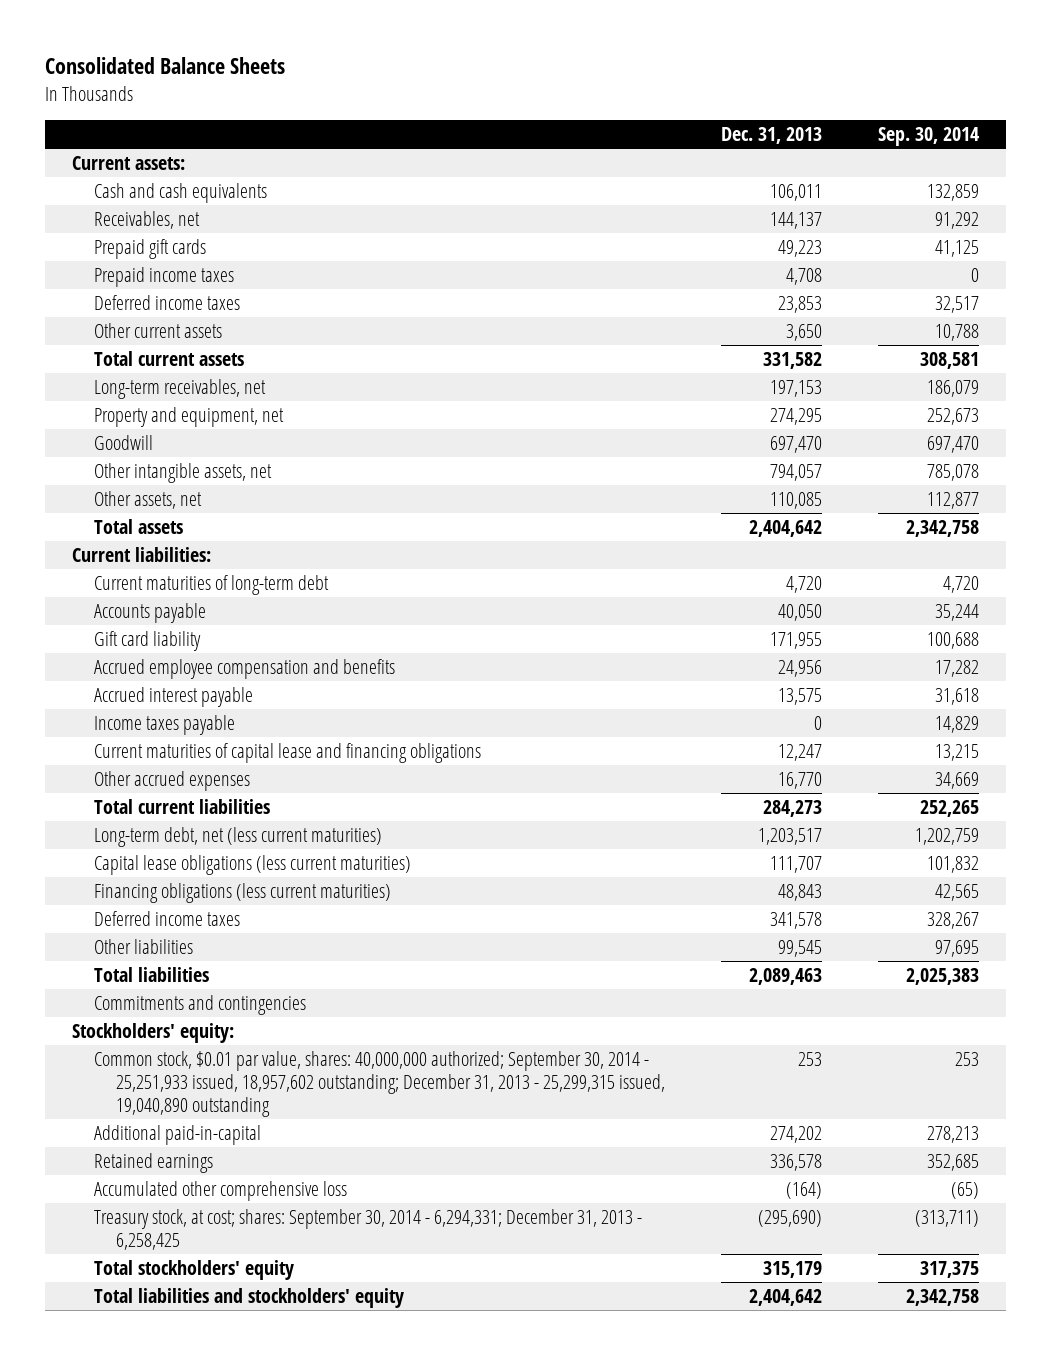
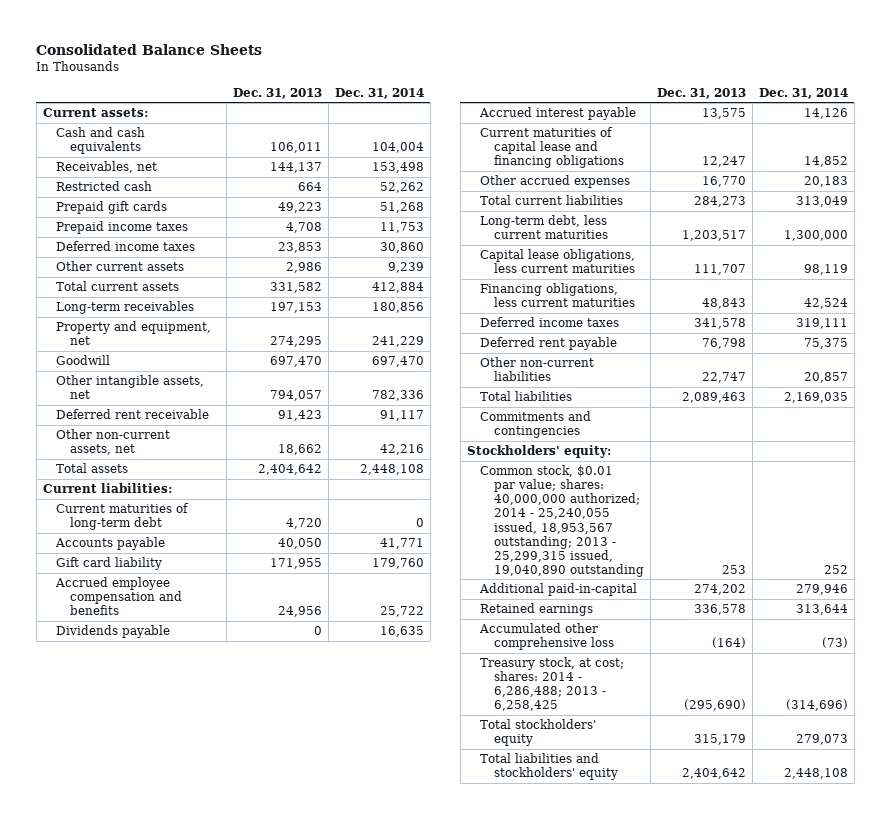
[877,126,979,146] Sep. 30, 2014 -> none
none -> [334,87,424,99] Dec. 31, 2014
none -> [56,181,153,192] Restricted cash
[786,323,823,341] 3,650 -> [285,262,322,274] 2,986
[94,378,267,399] Long-term receivables, net -> [56,301,195,315] Long-term receivables
none -> [56,409,210,420] Deferred rent receivable
[94,490,203,509] Other assets, net -> [56,429,171,456] Other non-current assets, net
[770,491,823,509] 110,085 -> [277,444,322,456] 18,662
none -> [56,625,171,639] Dividends payable
[94,714,236,735] Income taxes payable -> none
[94,826,383,847] Long-term debt, net (less current maturities) -> [480,215,608,240] Long-term debt, less current maturities
[94,854,412,875] Capital lease obligations (less current maturities) -> [480,249,636,274] Capital lease obligations, less current maturities
[94,882,392,903] Financing obligations (less current maturities) -> [480,283,635,308] Financing obligations, less current maturities
none -> [480,337,618,351] Deferred rent payable
[94,938,194,954] Other liabilities -> [480,357,595,382] Other non-current liabilities
[778,939,823,957] 99,545 -> [701,372,746,384] 22,747
[94,1050,666,1118] Common stock, $0.01 par value, shares: 40,000,000 authorized; September 30, 2014 - 25,251,933 issued, 18,957,602 outstanding; December 31, 2013 - 25,299,315 issued, 19,040,890 outstanding -> [480,465,644,577] Common stock, $0.01 par value; shares: 40,000,000 authorized; 2014 - 25,240,055 issued, 18,953,567 outstanding; 2013 - 25,299,315 issued, 19,040,890 outstanding
[94,1208,643,1250] Treasury stock, at cost; shares: September 30, 2014 - 6,294,331; December 31, 2013 - 6,258,425 -> [480,657,625,712] Treasury stock, at cost; shares: 2014 - 6,286,488; 2013 - 6,258,425

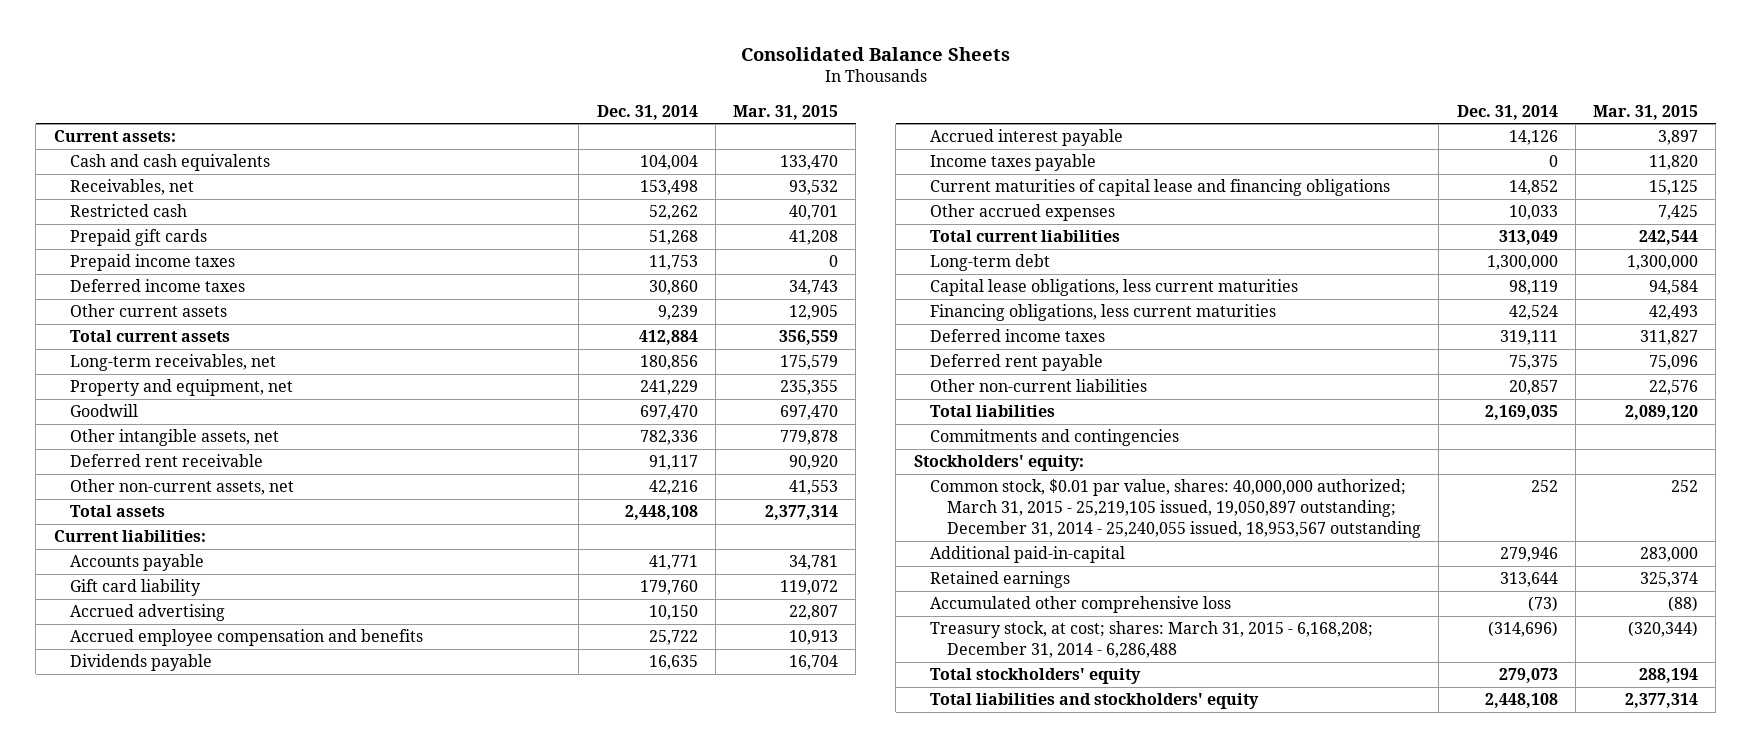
[232,87,322,99] Dec. 31, 2013 -> none
none -> [733,104,839,120] Mar. 31, 2015
[56,301,195,315] Long-term receivables -> [70,354,277,372] Long-term receivables, net
[56,503,190,531] Current maturities of long-term debt -> none
none -> [70,604,226,622] Accrued advertising
none -> [930,154,1097,172] Income taxes payable
[803,176,848,188] 20,183 -> [1508,205,1558,221] 10,033
[480,215,608,240] Long-term debt, less current maturities -> [930,254,1051,272] Long-term debt
[480,465,644,577] Common stock, $0.01 par value; shares: 40,000,000 authorized; 2014 - 25,240,055 issued, 18,953,567 outstanding; 2013 - 25,299,315 issued, 19,040,890 outstanding -> [930,479,1422,538] Common stock, $0.01 par value, shares: 40,000,000 authorized; March 31, 2015 - 25,219,105 issued, 19,050,897 outstanding; December 31, 2014 - 25,240,055 issued, 18,953,567 outstanding
[480,657,625,712] Treasury stock, at cost; shares: 2014 - 6,286,488; 2013 - 6,258,425 -> [930,621,1374,659] Treasury stock, at cost; shares: March 31, 2015 - 6,168,208; December 31, 2014 - 6,286,488

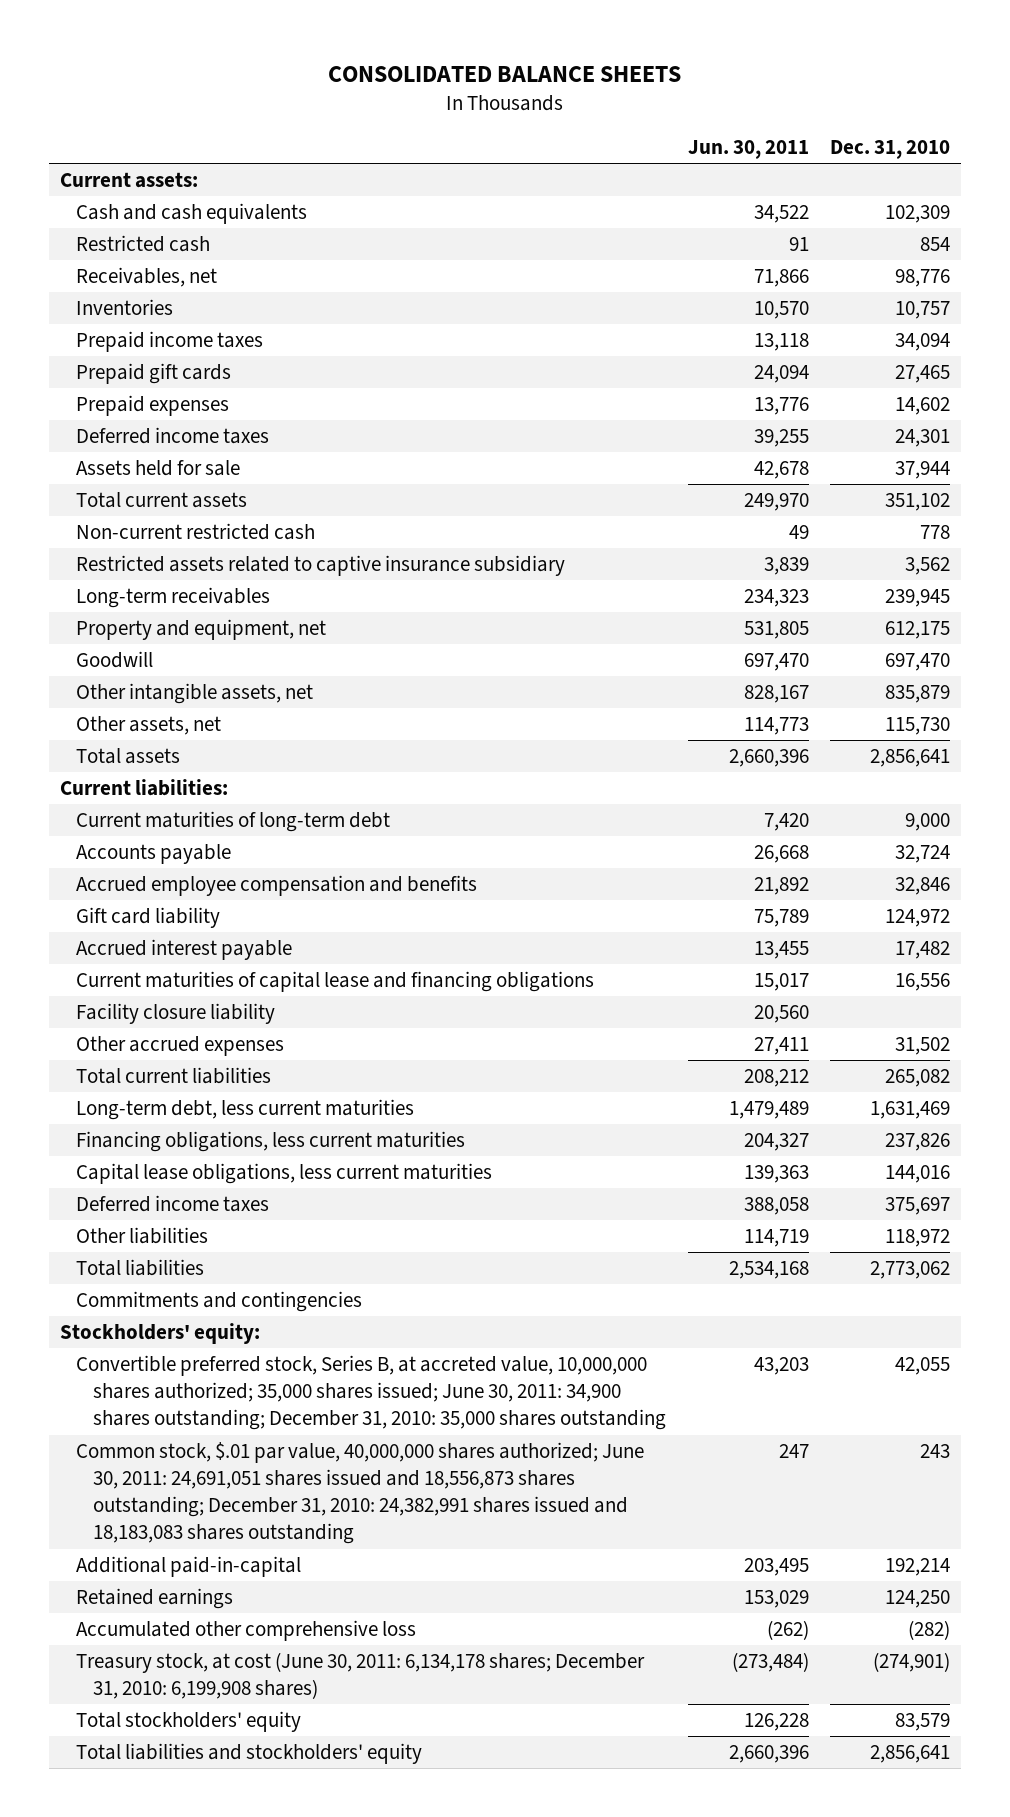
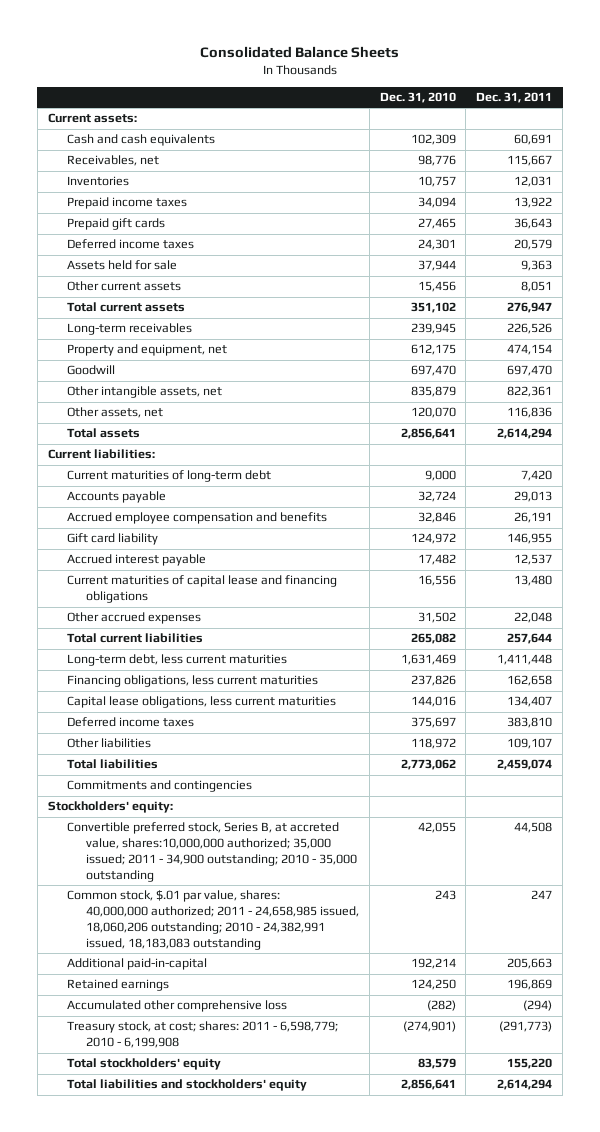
[328,65,682,82] CONSOLIDATED BALANCE SHEETS -> [200,46,400,59] Consolidated Balance Sheets
[687,140,809,160] Jun. 30, 2011 -> none
none -> [476,92,553,104] Dec. 31, 2011
[76,235,211,253] Restricted cash -> none
[76,395,230,417] Prepaid expenses -> none
none -> [66,281,181,292] Other current assets
[76,523,316,541] Non-current restricted cash -> none
[76,555,566,577] Restricted assets related to captive insurance subsidiary -> none
[885,717,951,736] 115,730 -> [410,407,456,419] 120,070
[76,1003,276,1025] Facility closure liability -> none
[76,1355,666,1431] Convertible preferred stock, Series B, at accreted value, 10,000,000 shares authorized; 35,000 shares issued; June 30, 2011: 34,900 shares outstanding; December 31, 2010: 35,000 shares outstanding -> [66,822,357,883] Convertible preferred stock, Series B, at accreted value, shares:10,000,000 authorized; 35,000 issued; 2011 - 34,900 outstanding; 2010 - 35,000 outstanding
[76,1442,645,1545] Common stock, $.01 par value, 40,000,000 shares authorized; June 30, 2011: 24,691,051 shares issued and 18,556,873 shares outstanding; December 31, 2010: 24,382,991 shares issued and 18,183,083 shares outstanding -> [66,890,359,951] Common stock, $.01 par value, shares: 40,000,000 authorized; 2011 - 24,658,985 issued, 18,060,206 outstanding; 2010 - 24,382,991 issued, 18,183,083 outstanding
[76,1652,646,1700] Treasury stock, at cost (June 30, 2011: 6,134,178 shares; December 31, 2010: 6,199,908 shares) -> [66,1021,338,1049] Treasury stock, at cost; shares: 2011 - 6,598,779; 2010 - 6,199,908

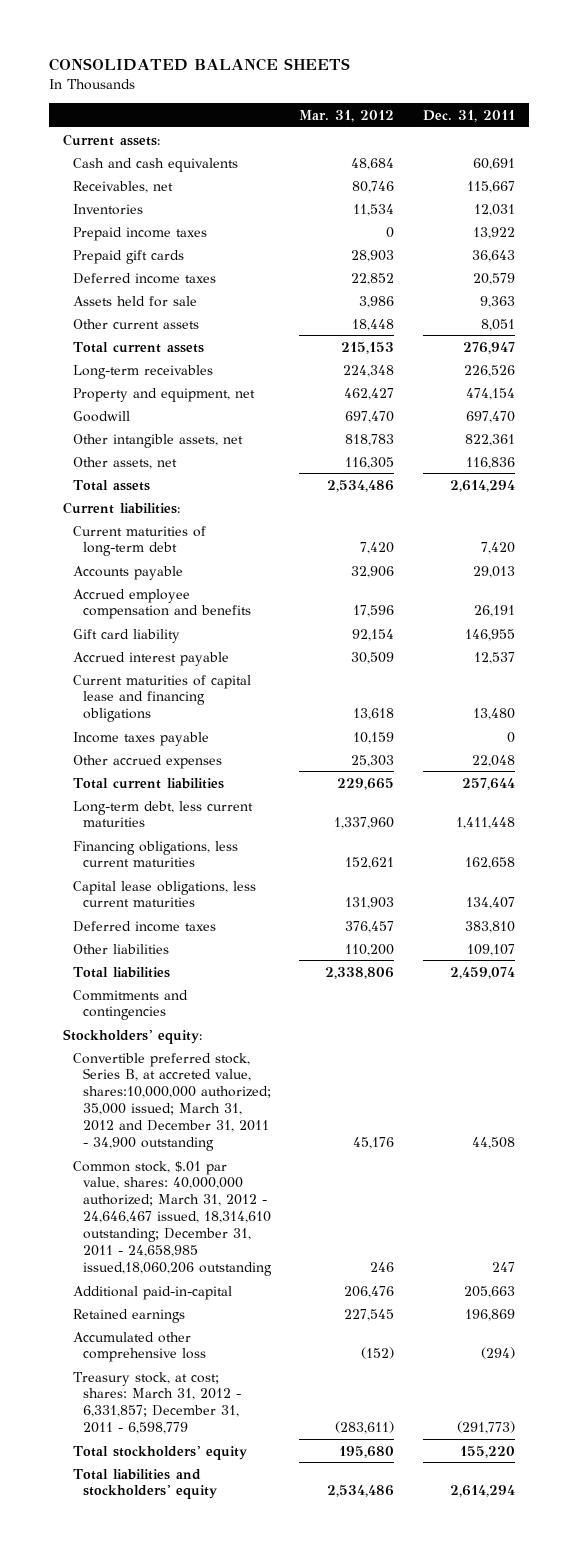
[200,46,400,59] Consolidated Balance Sheets -> [48,58,350,72] CONSOLIDATED BALANCE SHEETS
[379,92,456,104] Dec. 31, 2010 -> none
none -> [299,109,395,122] Mar. 31, 2012
none -> [72,731,209,746] Income taxes payable
[66,822,357,883] Convertible preferred stock, Series B, at accreted value, shares:10,000,000 authorized; 35,000 issued; 2011 - 34,900 outstanding; 2010 - 35,000 outstanding -> [72,1052,272,1152] Convertible preferred stock, Series B, at accreted value, shares:10,000,000 authorized; 35,000 issued; March 31, 2012 and December 31, 2011 - 34,900 outstanding
[66,890,359,951] Common stock, $.01 par value, shares: 40,000,000 authorized; 2011 - 24,658,985 issued, 18,060,206 outstanding; 2010 - 24,382,991 issued, 18,183,083 outstanding -> [72,1160,273,1277] Common stock, $.01 par value, shares: 40,000,000 authorized; March 31, 2012 - 24,646,467 issued, 18,314,610 outstanding; December 31, 2011 - 24,658,985 issued,18,060,206 outstanding
[66,1021,338,1049] Treasury stock, at cost; shares: 2011 - 6,598,779; 2010 - 6,199,908 -> [72,1371,242,1435] Treasury stock, at cost; shares: March 31, 2012 - 6,331,857; December 31, 2011 - 6,598,779

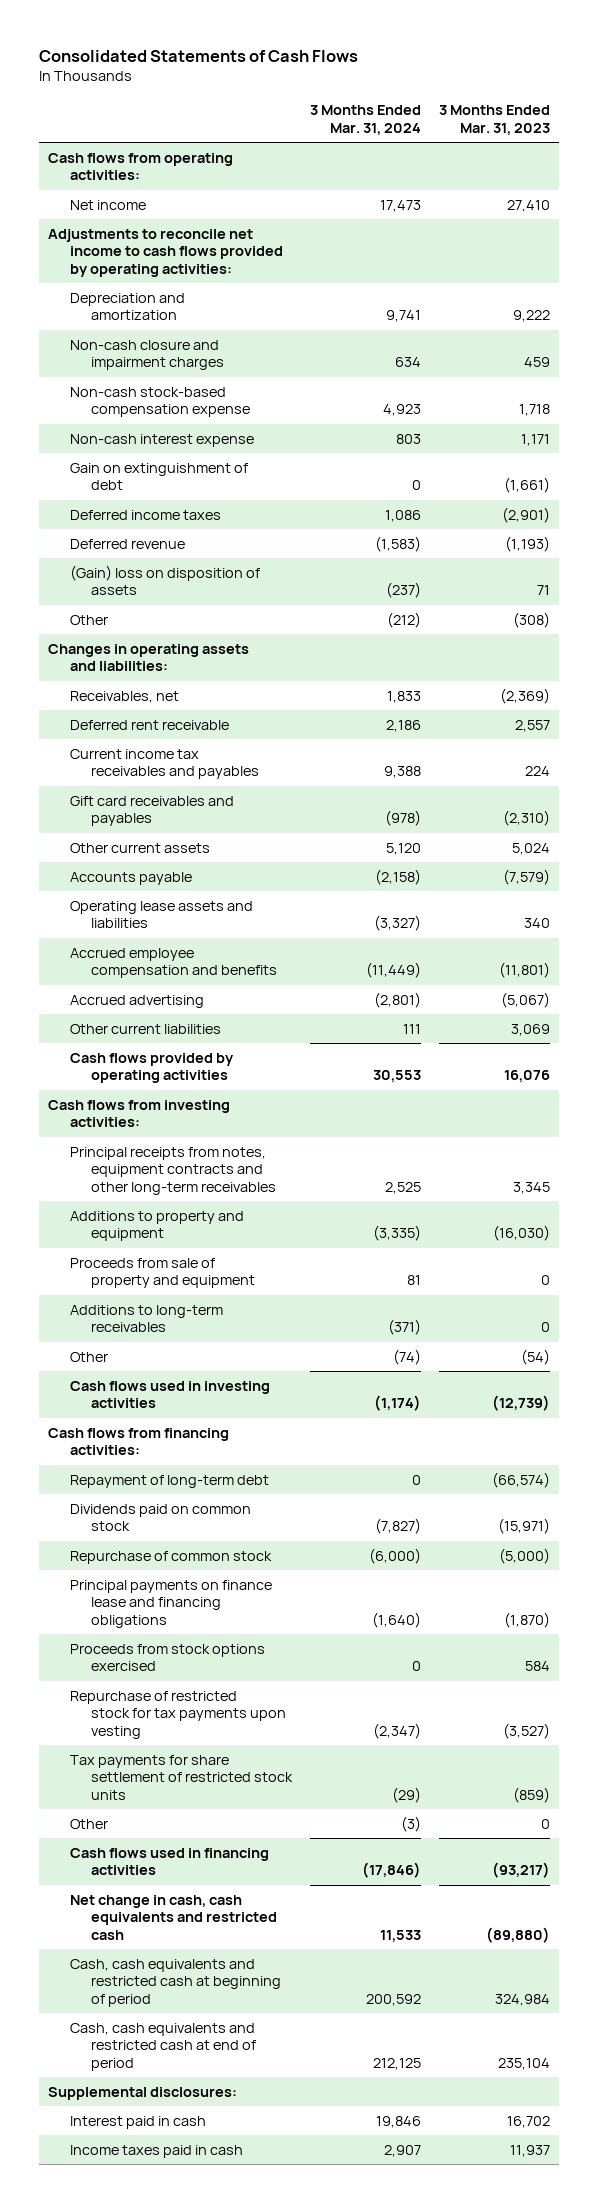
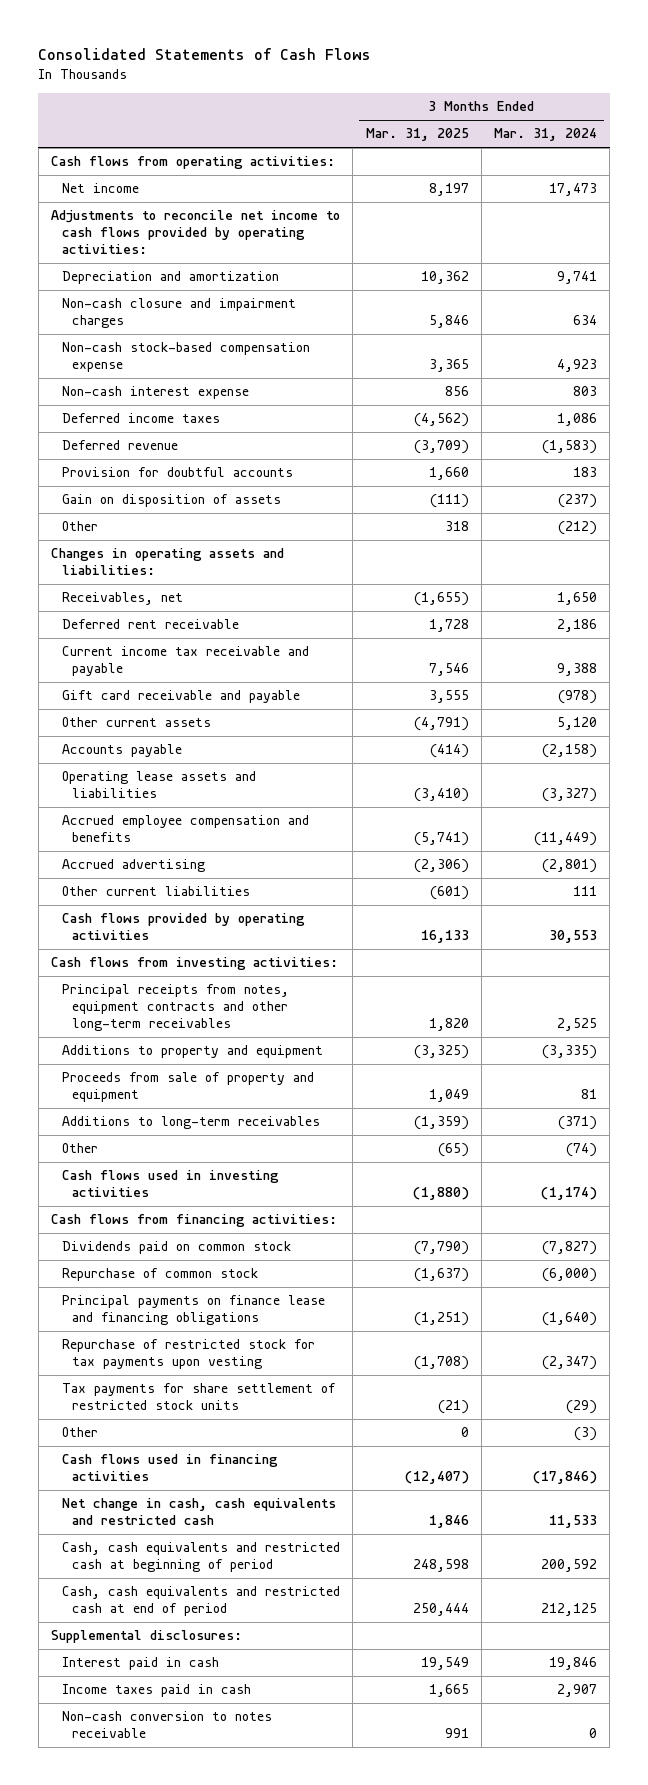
[438,105,550,135] 3 Months Ended Mar. 31, 2023 -> none
none -> [365,128,469,142] Mar. 31, 2025
[69,462,248,491] Gain on extinguishment of debt -> none
none -> [61,467,293,478] Provision for doubtful accounts
[69,564,260,596] (Gain) loss on disposition of assets -> [61,494,281,508] Gain on disposition of assets
[387,690,422,703] 1,833 -> [557,592,598,606] 1,650
[69,748,260,780] Current income tax receivables and payables -> [61,646,309,677] Current income tax receivable and payable
[69,795,234,827] Gift card receivables and payables -> [61,690,300,704] Gift card receivable and payable
[69,1474,269,1488] Repayment of long-term debt -> none
[69,1643,265,1672] Proceeds from stock options exercised -> none
none -> [61,1711,272,1739] Non-cash conversion to notes receivable

